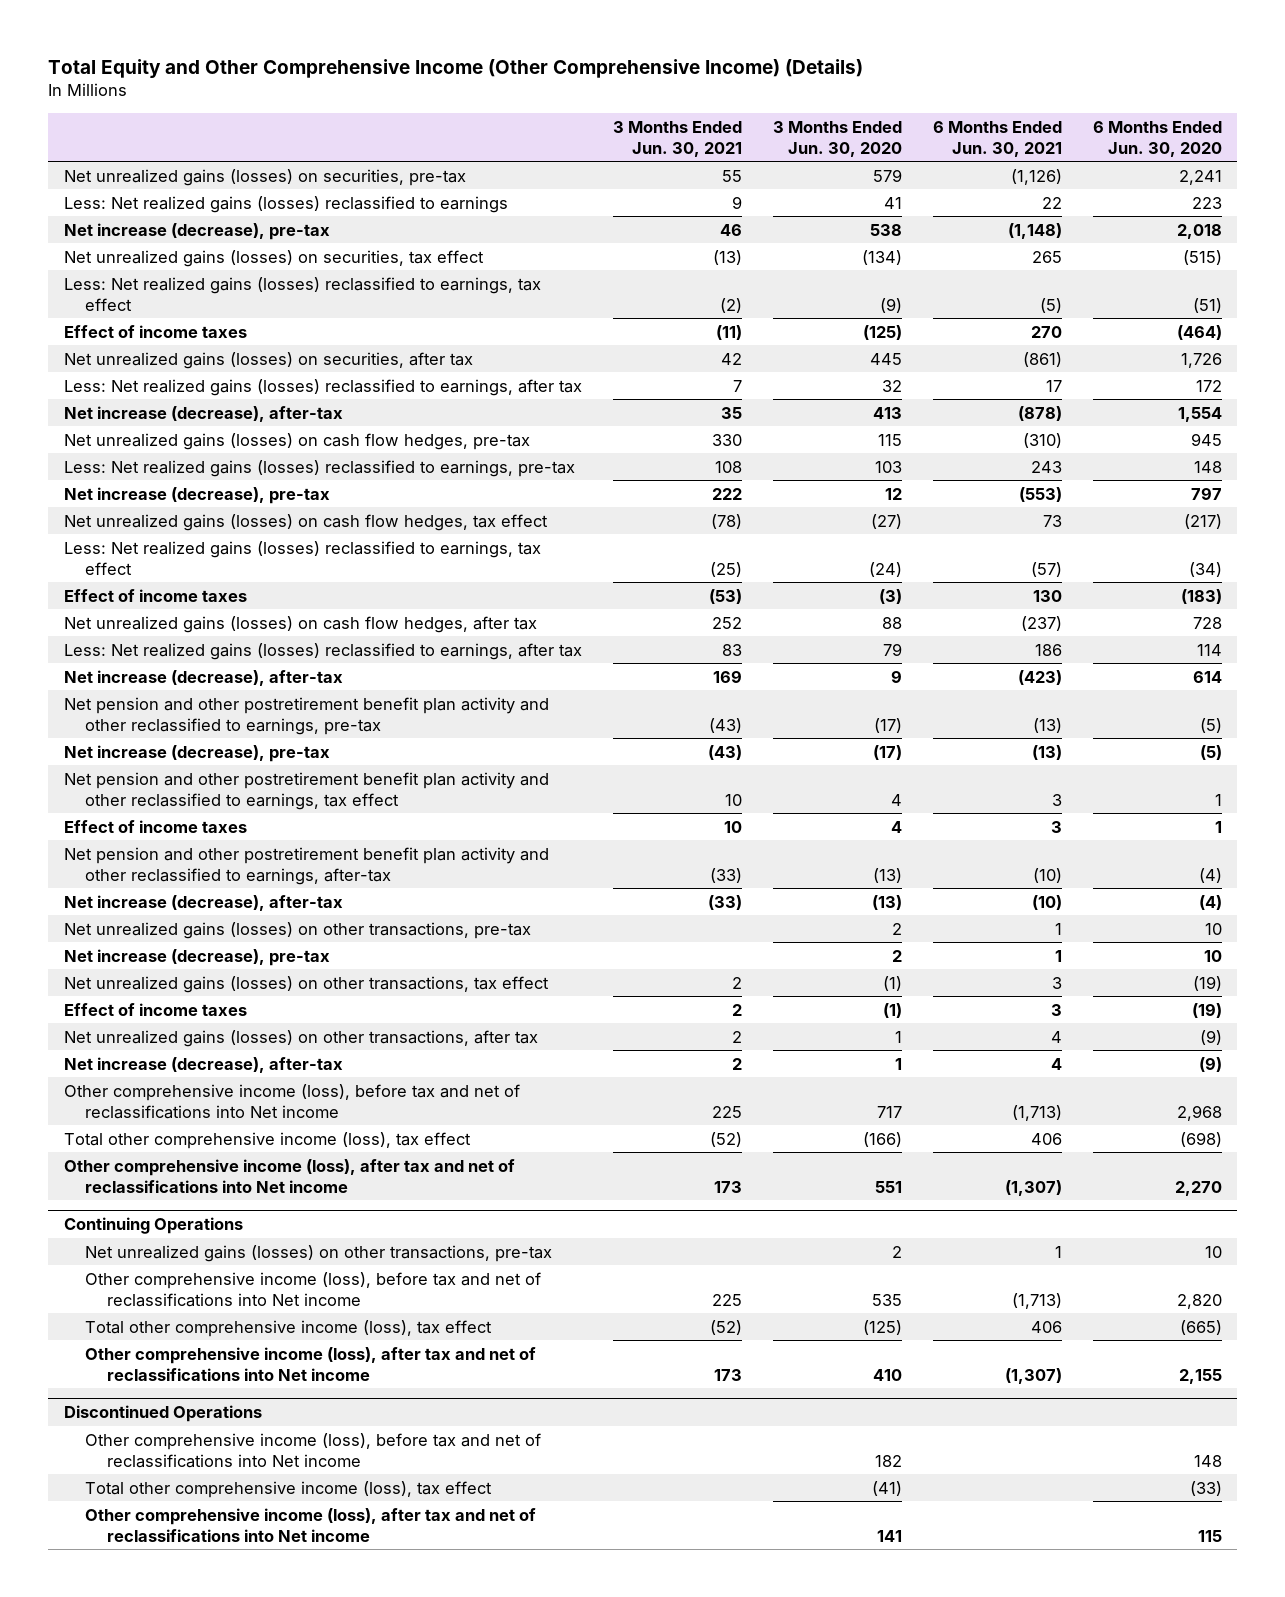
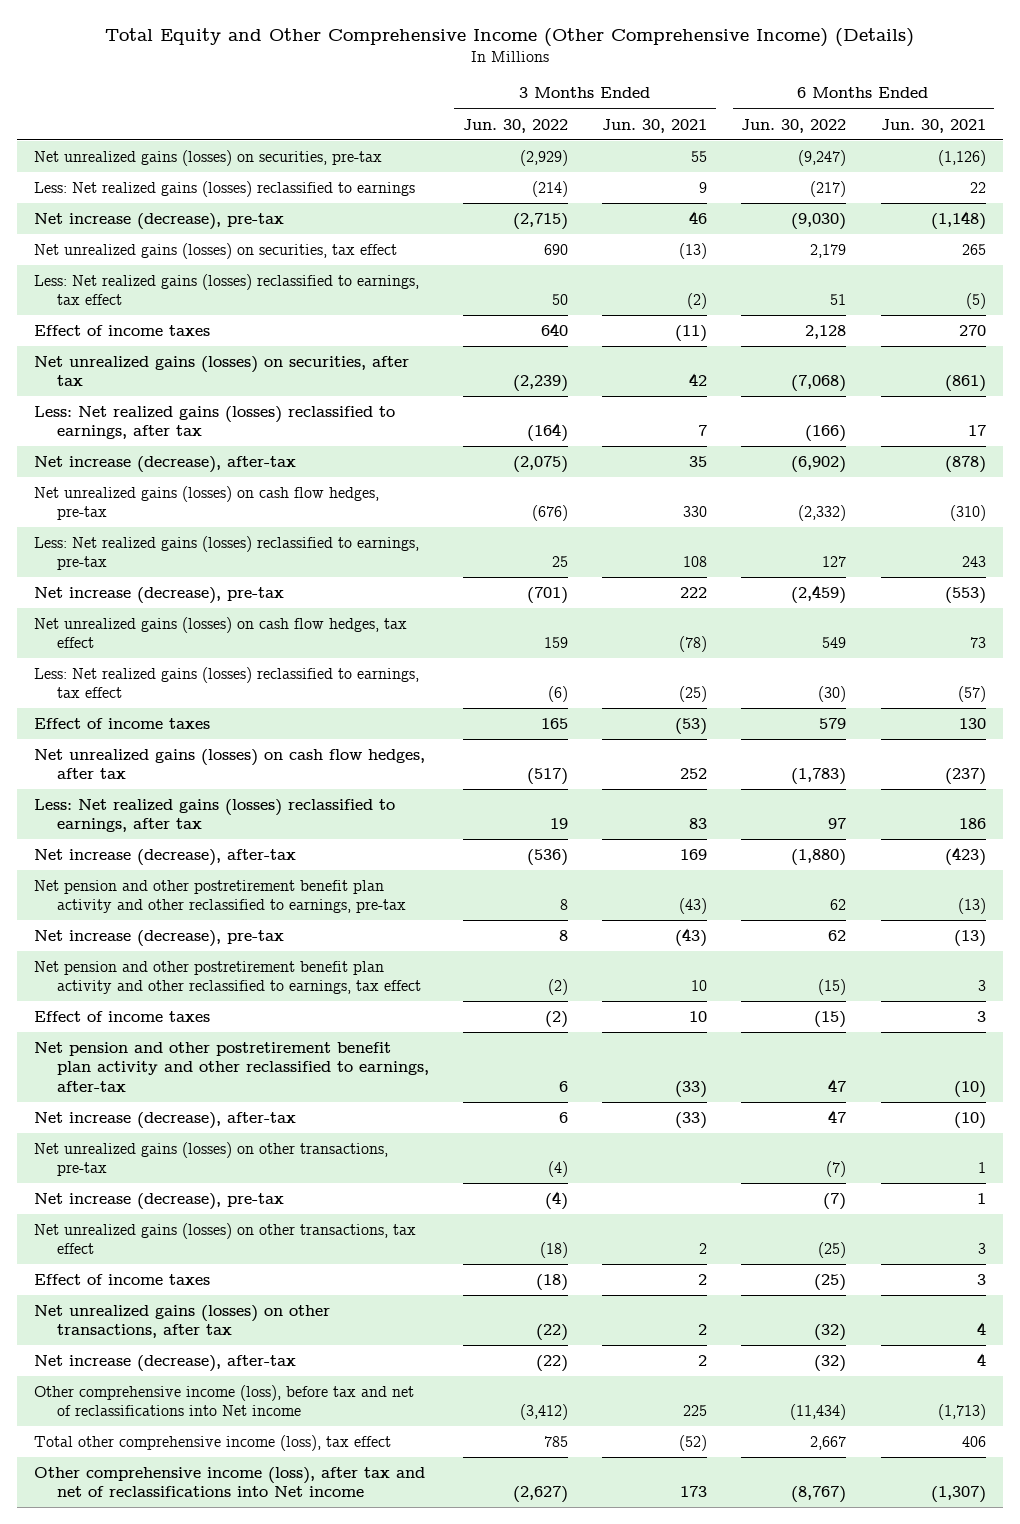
[772,120,902,157] 3 Months Ended Jun. 30, 2020 -> none
[1092,120,1222,157] 6 Months Ended Jun. 30, 2020 -> none
none -> [462,118,568,133] Jun. 30, 2022
none -> [741,118,847,133] Jun. 30, 2022
[63,1217,243,1235] Continuing Operations -> none
[85,1244,553,1262] Net unrealized gains (losses) on other transactions, pre-tax -> none
[85,1271,542,1307] Other comprehensive income (loss), before tax and net of reclassifications into Net income -> none
[85,1319,493,1337] Total other comprehensive income (loss), tax effect -> none
[85,1346,537,1381] Other comprehensive income (loss), after tax and net of reclassifications into Net income -> none
[63,1405,262,1423] Discontinued Operations -> none
[85,1432,542,1468] Other comprehensive income (loss), before tax and net of reclassifications into Net income -> none
[85,1480,493,1498] Total other comprehensive income (loss), tax effect -> none
[85,1507,537,1542] Other comprehensive income (loss), after tax and net of reclassifications into Net income -> none

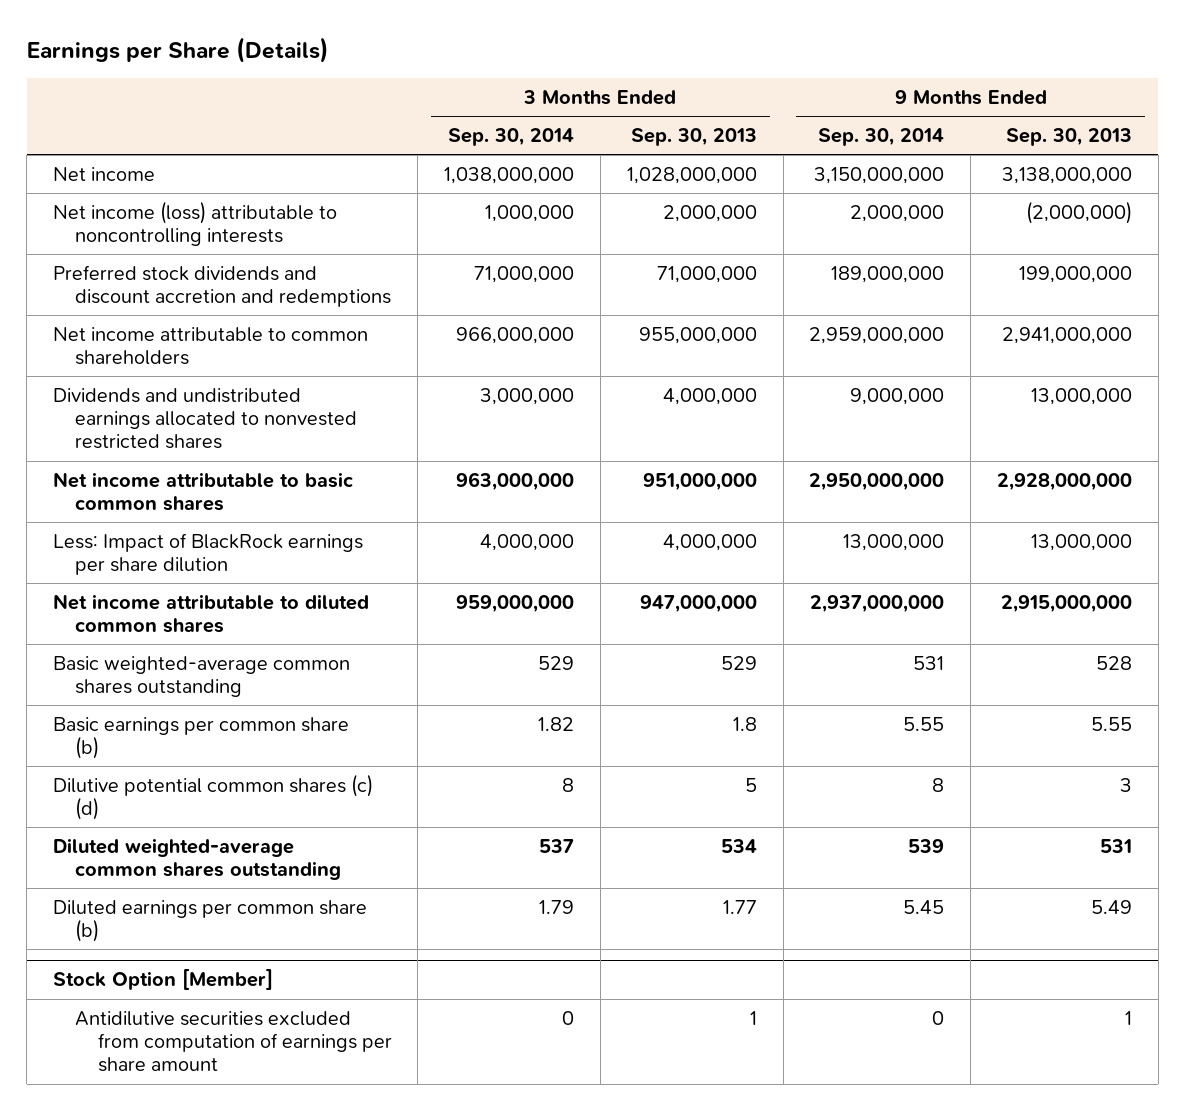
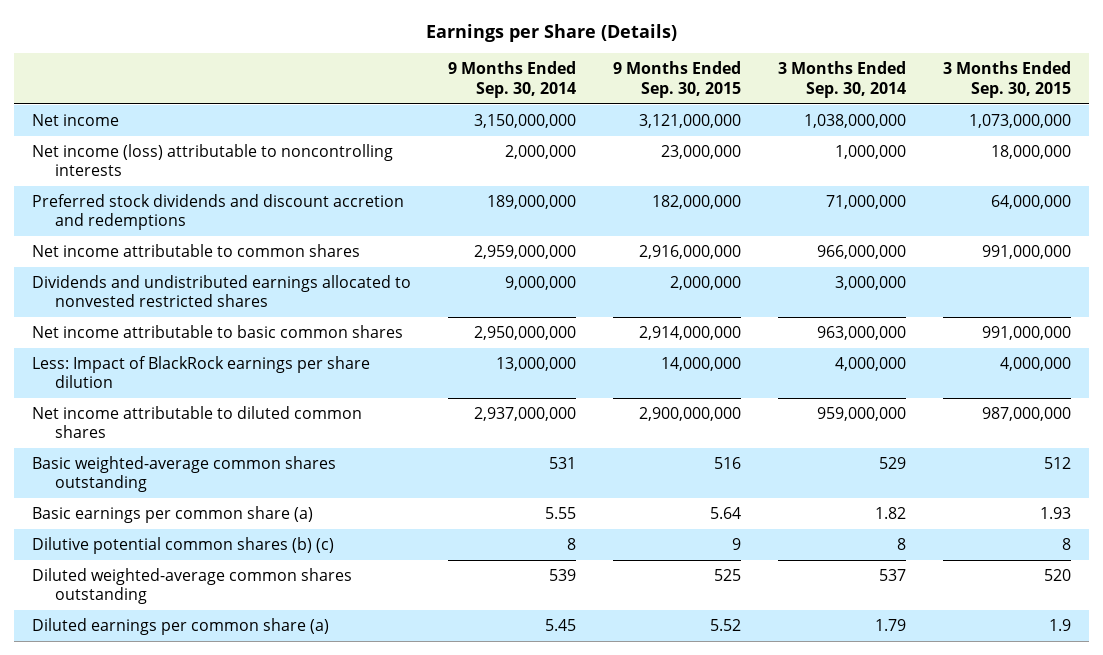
[630,128,757,147] Sep. 30, 2013 -> none
[1006,128,1133,147] Sep. 30, 2013 -> none
none -> [613,60,742,98] 9 Months Ended Sep. 30, 2015
none -> [942,60,1071,98] 3 Months Ended Sep. 30, 2015
[53,326,369,366] Net income attributable to common shareholders -> [32,243,361,257] Net income attributable to common shares
[53,716,350,760] Basic earnings per common share (b) -> [32,505,314,523] Basic earnings per common share (a)
[53,773,374,821] Dilutive potential common shares (c) (d) -> [32,536,335,554] Dilutive potential common shares (b) (c)
[53,969,274,991] Stock Option [Member] -> none
[75,1010,392,1073] Antidilutive securities excluded from computation of earnings per share amount -> none
[53,899,368,943] Diluted earnings per common share (b) -> [32,617,330,635] Diluted earnings per common share (a)

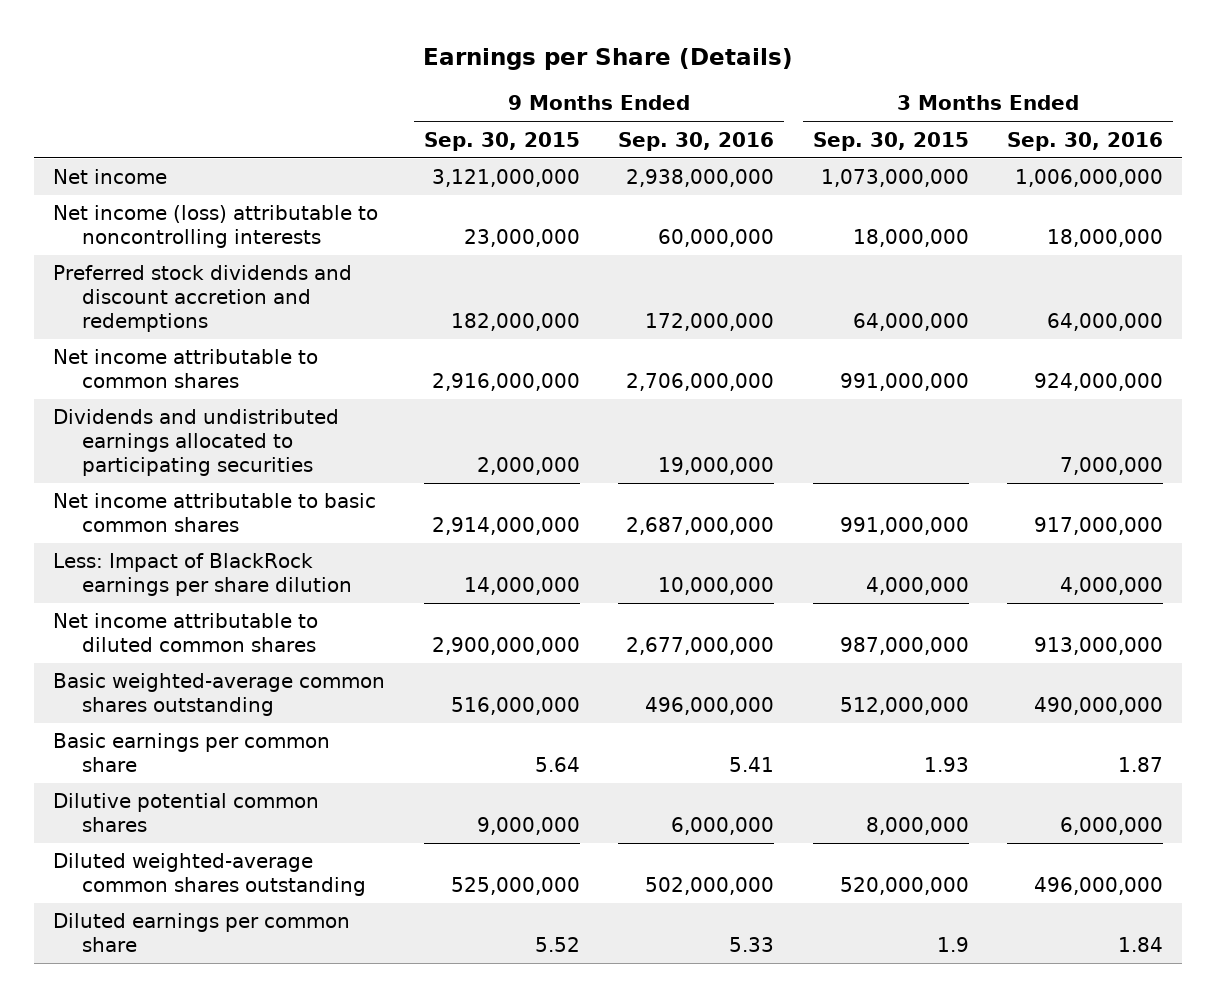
[448,60,577,98] 9 Months Ended Sep. 30, 2014 -> none
[778,60,907,98] 3 Months Ended Sep. 30, 2014 -> none
none -> [618,131,775,151] Sep. 30, 2016
none -> [1007,131,1164,151] Sep. 30, 2016
[32,274,412,308] Dividends and undistributed earnings allocated to nonvested restricted shares -> [53,409,340,477] Dividends and undistributed earnings allocated to participating securities
[714,456,742,469] 516 -> [450,697,580,716] 516,000,000
[1043,456,1071,469] 512 -> [839,697,969,716] 512,000,000
[32,505,314,523] Basic earnings per common share (a) -> [53,733,331,773] Basic earnings per common share
[32,536,335,554] Dilutive potential common shares (b) (c) -> [53,793,320,833] Dilutive potential common shares
[732,537,742,550] 9 -> [476,817,580,836] 9,000,000
[1061,537,1071,550] 8 -> [865,817,969,836] 8,000,000
[714,568,742,581] 525 -> [450,877,580,896] 525,000,000
[1043,568,1071,581] 520 -> [839,877,969,896] 520,000,000
[32,617,330,635] Diluted earnings per common share (a) -> [53,913,351,953] Diluted earnings per common share

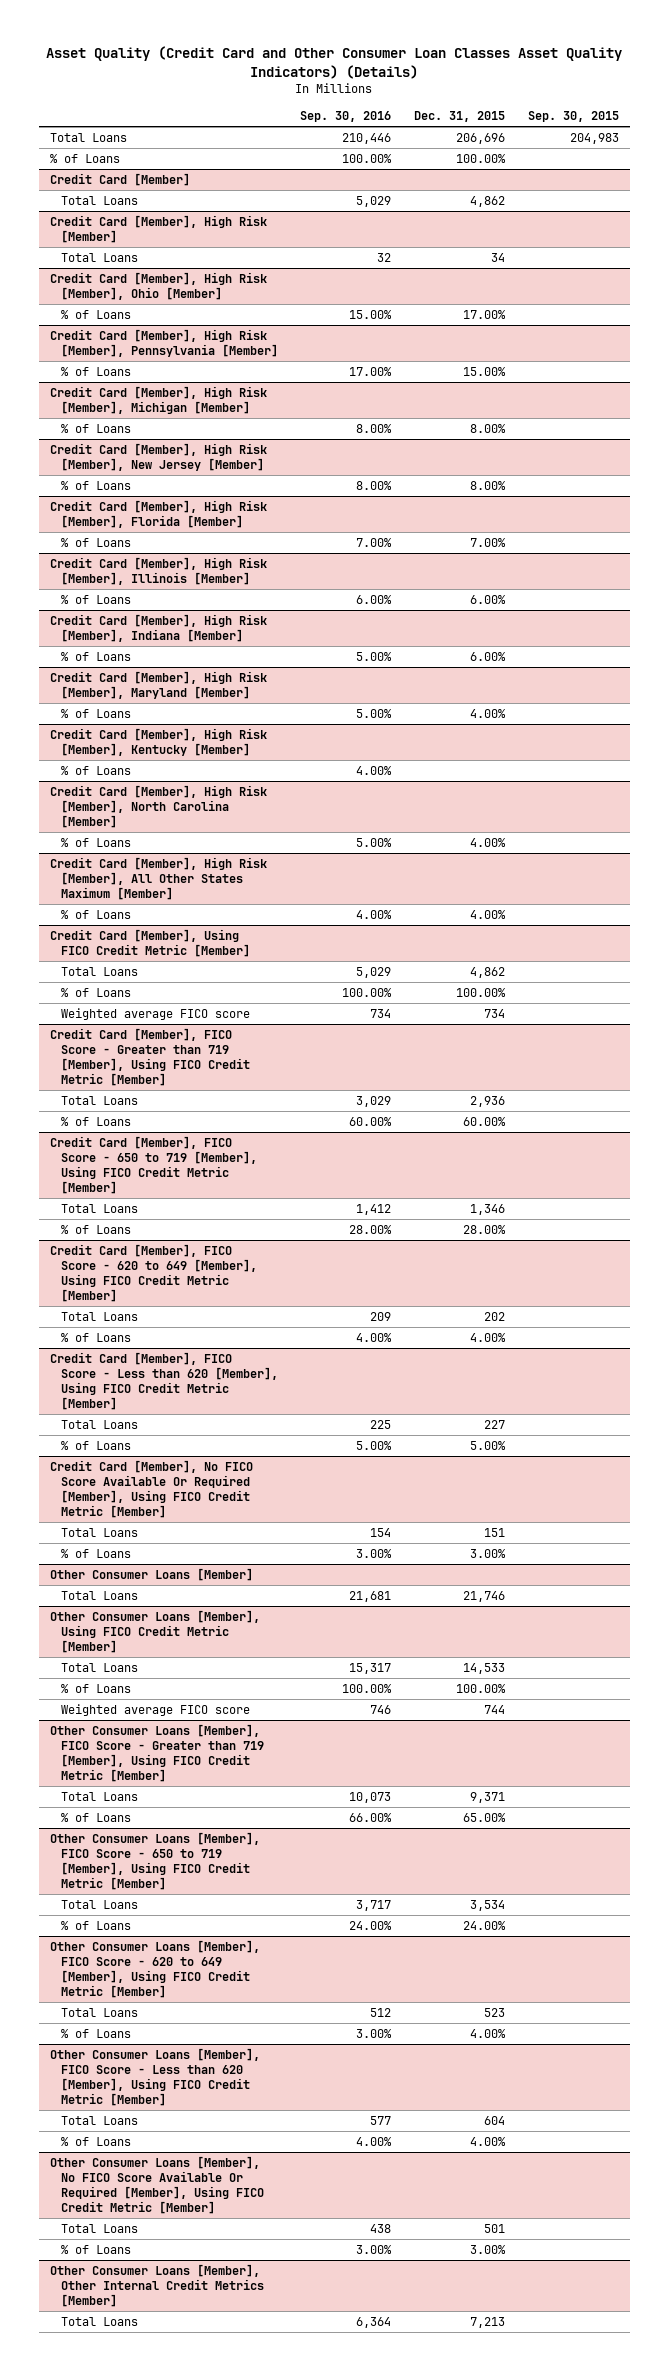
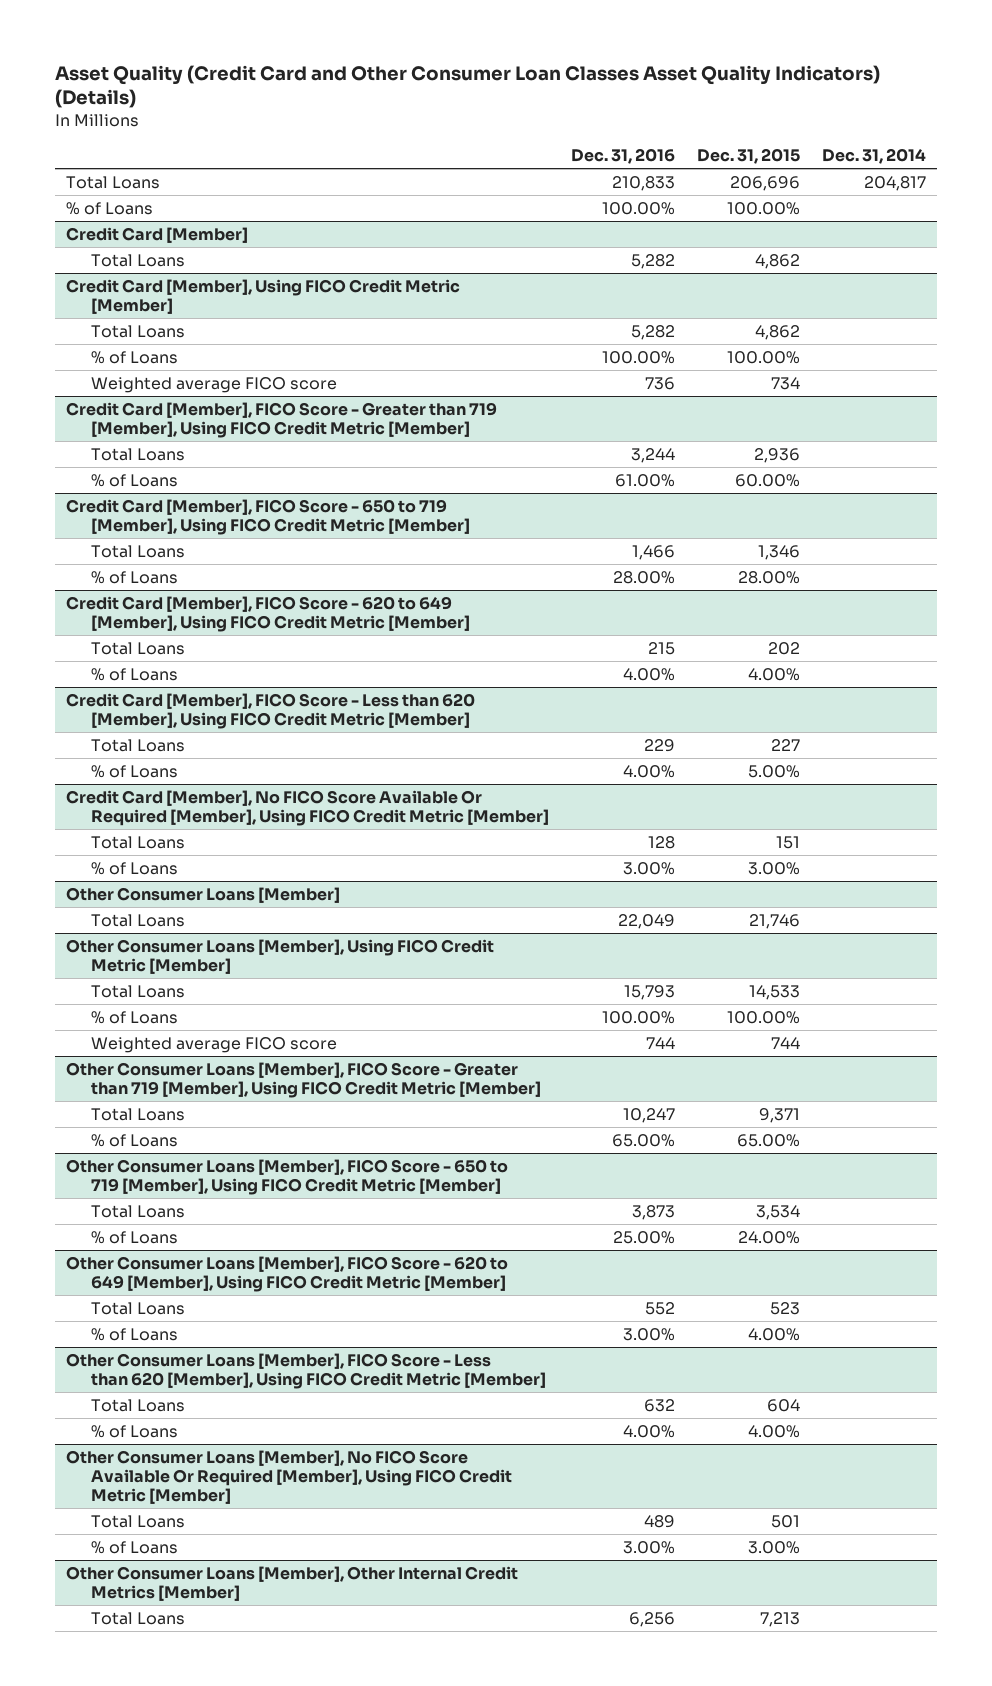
[300,111,392,123] Sep. 30, 2016 -> none
[527,111,619,123] Sep. 30, 2015 -> none
none -> [571,148,676,165] Dec. 31, 2016
none -> [822,148,927,165] Dec. 31, 2014
[50,214,268,243] Credit Card [Member], High Risk [Member] -> none
[60,252,138,262] Total Loans -> none
[50,271,268,300] Credit Card [Member], High Risk [Member], Ohio [Member] -> none
[60,309,131,319] % of Loans -> none
[50,328,278,357] Credit Card [Member], High Risk [Member], Pennsylvania [Member] -> none
[60,366,131,376] % of Loans -> none
[50,385,268,414] Credit Card [Member], High Risk [Member], Michigan [Member] -> none
[60,423,131,433] % of Loans -> none
[50,442,268,471] Credit Card [Member], High Risk [Member], New Jersey [Member] -> none
[60,480,131,490] % of Loans -> none
[50,499,268,528] Credit Card [Member], High Risk [Member], Florida [Member] -> none
[60,537,131,547] % of Loans -> none
[50,556,268,585] Credit Card [Member], High Risk [Member], Illinois [Member] -> none
[60,594,131,604] % of Loans -> none
[50,613,268,642] Credit Card [Member], High Risk [Member], Indiana [Member] -> none
[60,651,131,661] % of Loans -> none
[50,670,268,699] Credit Card [Member], High Risk [Member], Maryland [Member] -> none
[60,708,131,718] % of Loans -> none
[50,727,268,756] Credit Card [Member], High Risk [Member], Kentucky [Member] -> none
[60,765,131,775] % of Loans -> none
[50,784,268,828] Credit Card [Member], High Risk [Member], North Carolina [Member] -> none
[60,837,131,847] % of Loans -> none
[50,856,268,900] Credit Card [Member], High Risk [Member], All Other States Maximum [Member] -> none
[60,909,131,919] % of Loans -> none

